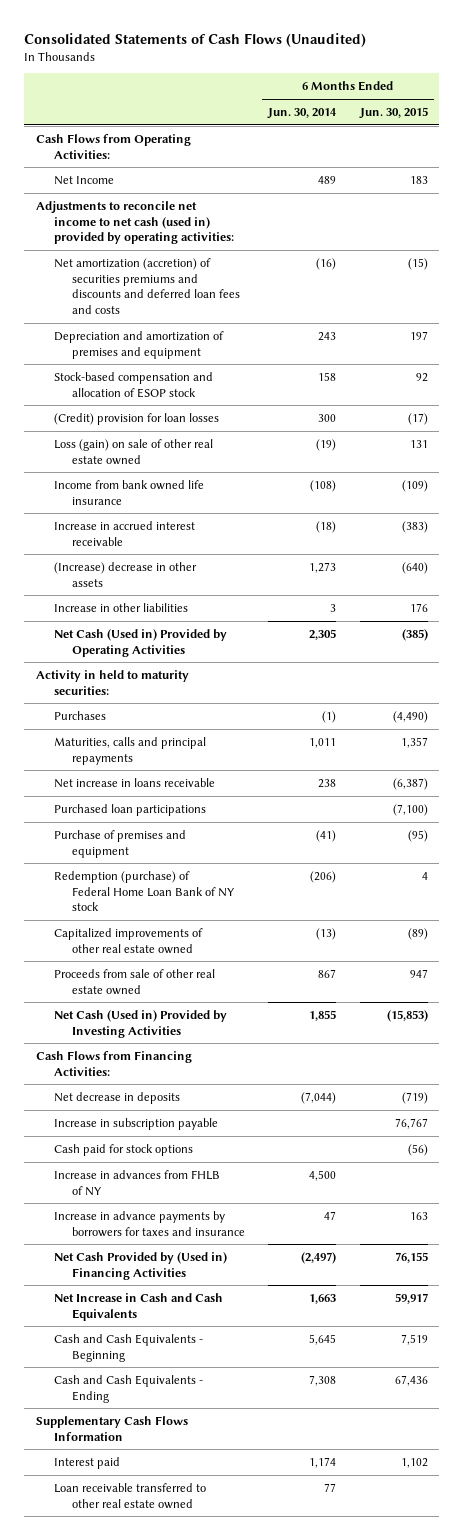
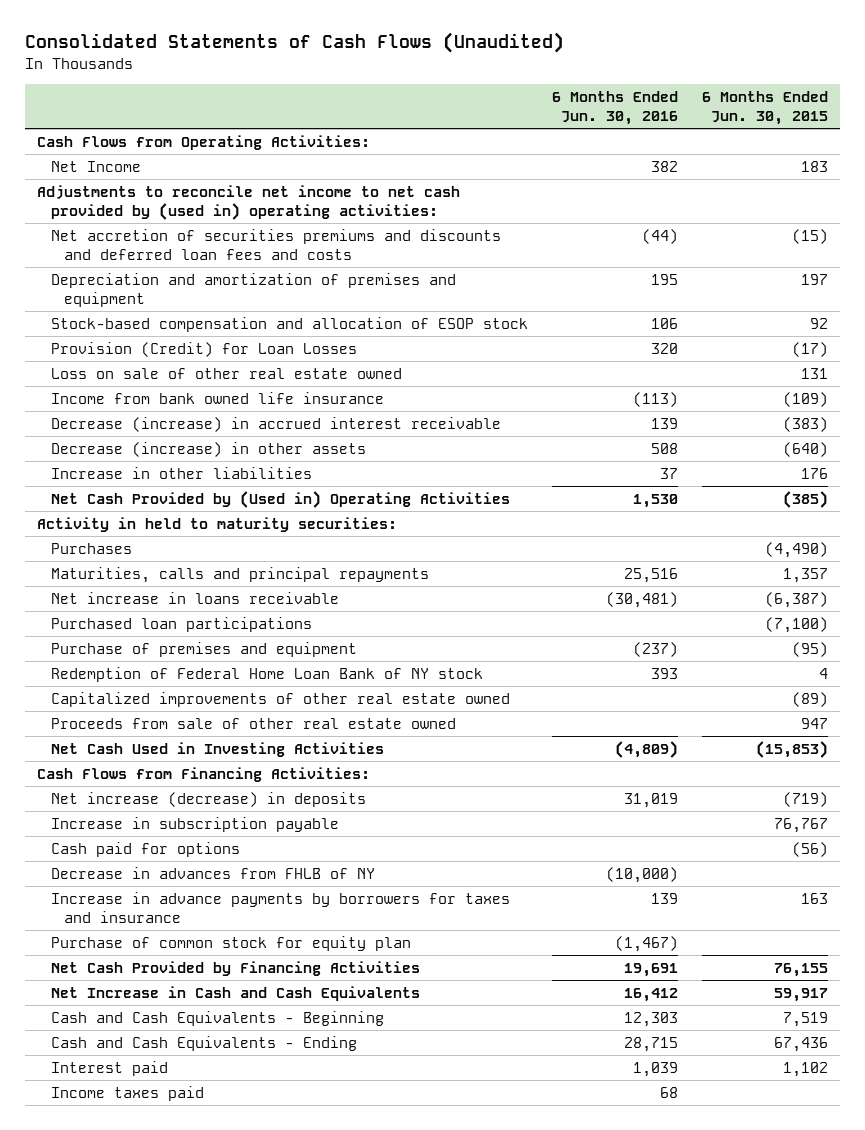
[267,108,338,120] Jun. 30, 2014 -> none
none -> [551,90,678,125] 6 Months Ended Jun. 30, 2016
[36,200,234,245] Adjustments to reconcile net income to net cash (used in) provided by operating activities: -> [37,184,461,220] Adjustments to reconcile net income to net cash provided by (used in) operating activities:
[53,257,240,315] Net amortization (accretion) of securities premiums and discounts and deferred loan fees and costs -> [50,228,501,260] Net accretion of securities premiums and discounts and deferred loan fees and costs
[53,412,219,425] (Credit) provision for loan losses -> [50,341,357,357] Provision (Credit) for Loan Losses
[53,438,213,465] Loss (gain) on sale of other real estate owned -> [50,367,402,379] Loss on sale of other real estate owned
[53,520,195,546] Increase in accrued interest receivable -> [50,416,501,432] Decrease (increase) in accrued interest receivable
[53,561,197,587] (Increase) decrease in other assets -> [50,441,366,457] Decrease (increase) in other assets
[53,628,227,657] Net Cash (Used in) Provided by Operating Activities -> [50,490,510,508] Net Cash Provided by (Used in) Operating Activities
[53,870,235,912] Redemption (purchase) of Federal Home Loan Bank of NY stock -> [50,666,483,682] Redemption of Federal Home Loan Bank of NY stock
[53,1009,227,1038] Net Cash (Used in) Provided by Investing Activities -> [50,741,384,757] Net Cash Used in Investing Activities
[53,1091,180,1104] Net decrease in deposits -> [50,791,366,807] Net increase (decrease) in deposits
[53,1143,193,1156] Cash paid for stock options -> [50,841,240,857] Cash paid for options
[53,1169,220,1196] Increase in advances from FHLB of NY -> [50,866,375,879] Decrease in advances from FHLB of NY
none -> [50,935,411,951] Purchase of common stock for equity plan
[53,1251,227,1280] Net Cash Provided by (Used in) Financing Activities -> [50,960,420,976] Net Cash Provided by Financing Activities
[36,1415,189,1441] Supplementary Cash Flows Information -> none
[53,1482,206,1509] Loan receivable transferred to other real estate owned -> none
none -> [50,1085,204,1101] Income taxes paid

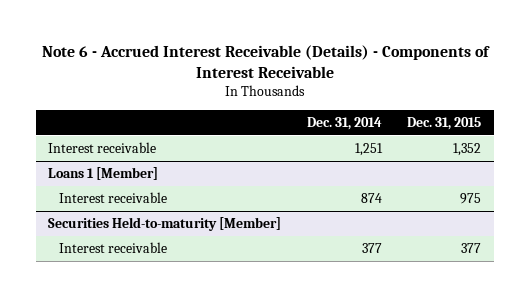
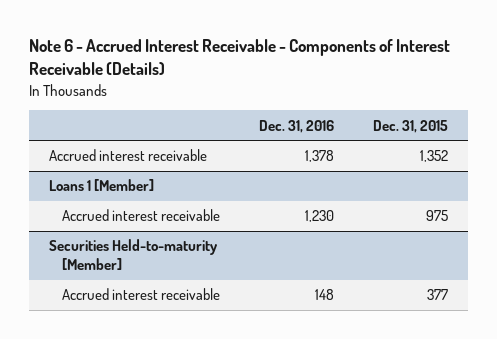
[41,44,490,78] Note 6 - Accrued Interest Receivable (Details) - Components of Interest Receivable -> [29,39,451,76] Note 6 - Accrued Interest Receivable - Components of Interest Receivable (Details)
[306,116,382,130] Dec. 31, 2014 -> none
none -> [259,119,335,133] Dec. 31, 2016
[48,142,157,154] Interest receivable -> [48,149,207,162] Accrued interest receivable
[58,192,167,204] Interest receivable -> [61,209,220,222] Accrued interest receivable
[58,242,167,254] Interest receivable -> [61,288,220,301] Accrued interest receivable

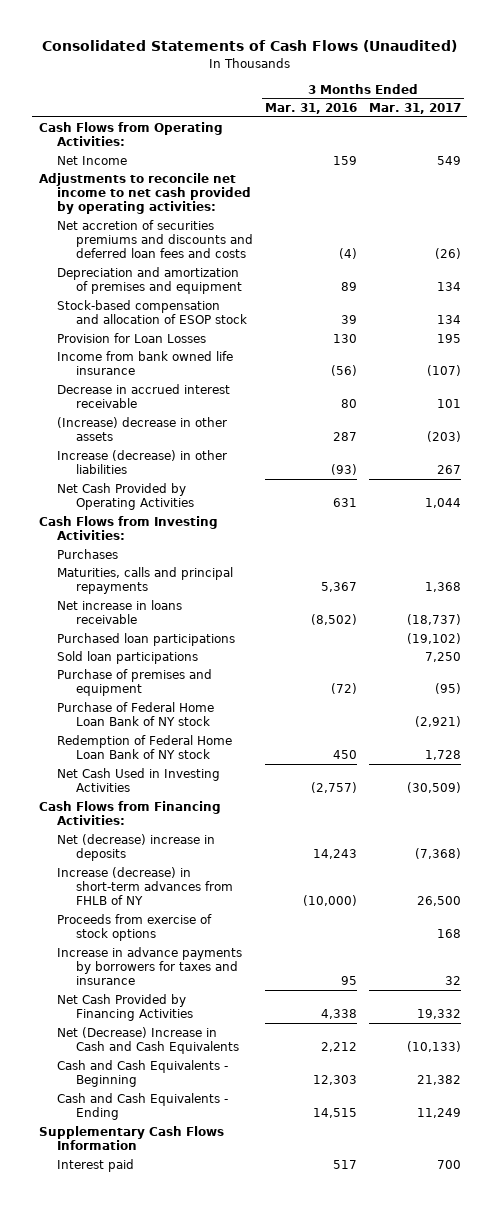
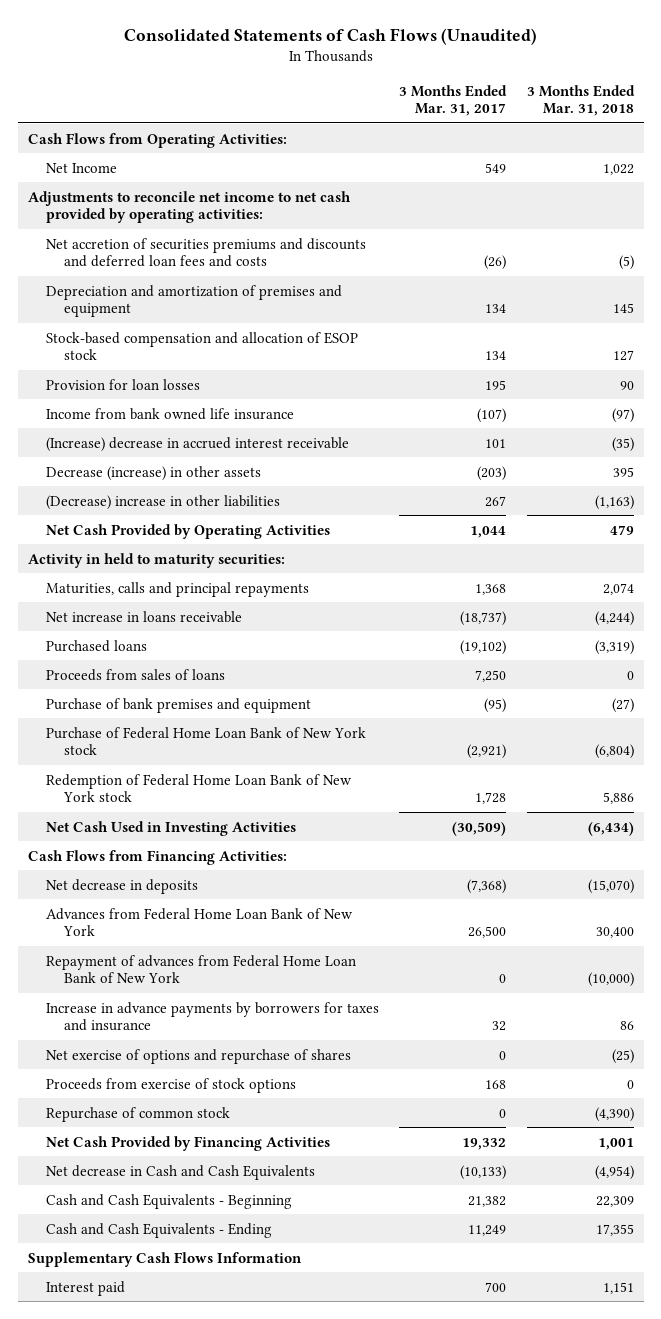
[264,103,357,115] Mar. 31, 2016 -> none
none -> [526,84,635,117] 3 Months Ended Mar. 31, 2018
[57,332,207,343] Provision for Loan Losses -> [45,378,200,390] Provision for loan losses
[57,383,231,408] Decrease in accrued interest receivable -> [45,436,349,452] (Increase) decrease in accrued interest receivable
[57,416,228,441] (Increase) decrease in other assets -> [45,465,261,481] Decrease (increase) in other assets
[57,449,228,474] Increase (decrease) in other liabilities -> [45,494,280,510] (Decrease) increase in other liabilities
[38,515,218,540] Cash Flows from Investing Activities: -> none
[57,548,119,559] Purchases -> none
none -> [27,552,285,568] Activity in held to maturity securities:
[57,632,236,646] Purchased loan participations -> [45,639,147,652] Purchased loans
[57,650,199,664] Sold loan participations -> [45,668,225,681] Proceeds from sales of loans
[57,668,213,696] Purchase of premises and equipment -> [45,697,311,713] Purchase of bank premises and equipment
[57,701,215,726] Purchase of Federal Home Loan Bank of NY stock -> [45,726,366,755] Purchase of Federal Home Loan Bank of New York stock
[57,734,233,759] Redemption of Federal Home Loan Bank of NY stock -> [45,773,352,802] Redemption of Federal Home Loan Bank of New York stock
[57,833,216,861] Net (decrease) increase in deposits -> [45,878,198,894] Net decrease in deposits
[57,866,233,906] Increase (decrease) in short-term advances from FHLB of NY -> [45,907,353,936] Advances from Federal Home Loan Bank of New York
none -> [45,954,356,983] Repayment of advances from Federal Home Loan Bank of New York
none -> [45,1048,351,1064] Net exercise of options and repurchase of shares
[57,913,213,941] Proceeds from exercise of stock options -> [45,1077,296,1093] Proceeds from exercise of stock options
none -> [45,1106,230,1122] Repurchase of common stock
[57,1026,239,1054] Net (Decrease) Increase in Cash and Cash Equivalents -> [45,1164,315,1180] Net decrease in Cash and Cash Equivalents

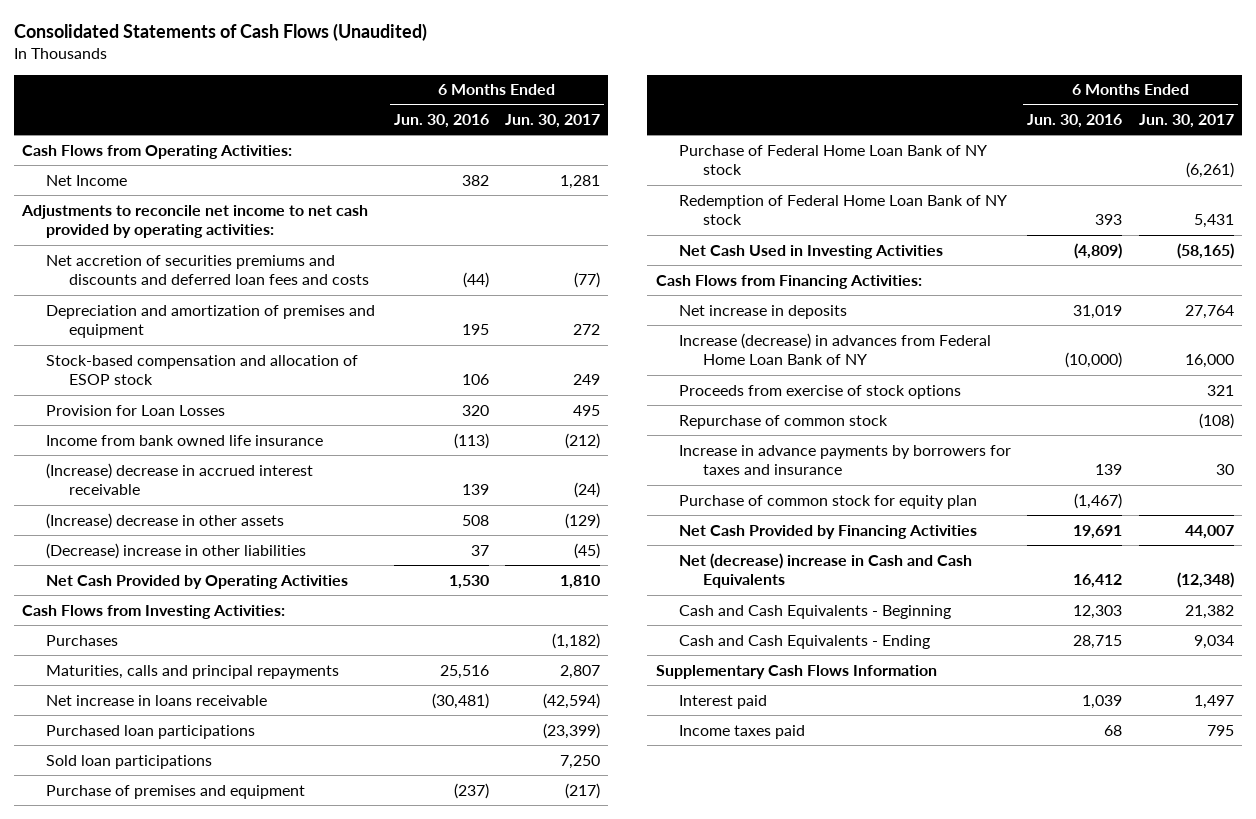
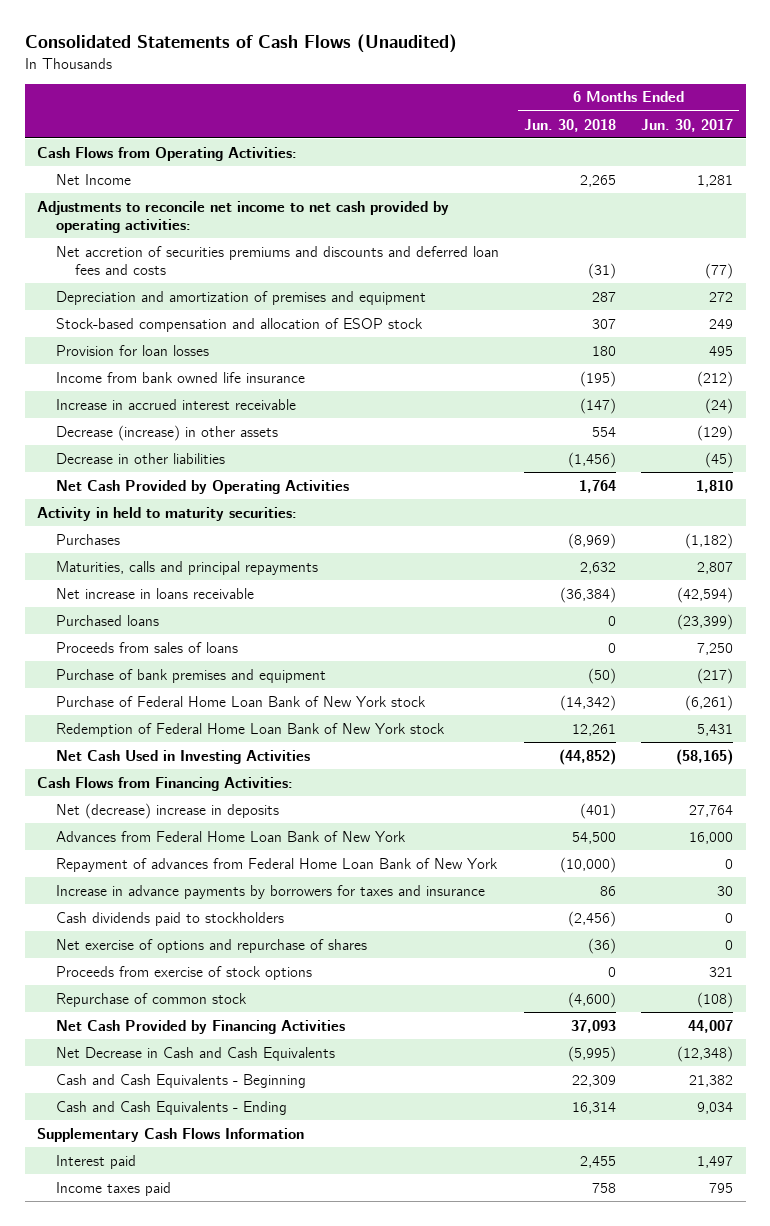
[394,114,490,129] Jun. 30, 2016 -> none
none -> [524,118,617,132] Jun. 30, 2018
[45,404,225,416] Provision for Loan Losses -> [55,344,209,356] Provision for loan losses
[45,462,313,496] (Increase) decrease in accrued interest receivable -> [55,398,296,410] Increase in accrued interest receivable
[45,512,284,529] (Increase) decrease in other assets -> [55,424,278,441] Decrease (increase) in other assets
[45,542,306,559] (Decrease) increase in other liabilities -> [55,452,225,464] Decrease in other liabilities
[22,604,286,619] Cash Flows from Investing Activities: -> none
none -> [37,506,298,521] Activity in held to maturity securities:
[45,724,255,739] Purchased loan participations -> [55,614,159,626] Purchased loans
[45,754,212,769] Sold loan participations -> [55,641,238,653] Proceeds from sales of loans
[45,784,305,799] Purchase of premises and equipment -> [55,668,326,683] Purchase of bank premises and equipment
[679,144,988,176] Purchase of Federal Home Loan Bank of NY stock -> [55,695,426,707] Purchase of Federal Home Loan Bank of New York stock
[679,194,1008,226] Redemption of Federal Home Loan Bank of NY stock -> [55,722,445,737] Redemption of Federal Home Loan Bank of New York stock
[679,304,848,319] Net increase in deposits -> [55,802,279,819] Net (decrease) increase in deposits
[679,332,992,366] Increase (decrease) in advances from Federal Home Loan Bank of NY -> [55,830,406,842] Advances from Federal Home Loan Bank of New York
none -> [55,857,498,872] Repayment of advances from Federal Home Loan Bank of New York
[679,444,1012,476] Increase in advance payments by borrowers for taxes and insurance -> [55,884,485,899] Increase in advance payments by borrowers for taxes and insurance
none -> [55,911,284,926] Cash dividends paid to stockholders
none -> [55,938,367,953] Net exercise of options and repurchase of shares
[679,494,978,509] Purchase of common stock for equity plan -> none
[679,552,973,589] Net (decrease) increase in Cash and Cash Equivalents -> [55,1046,335,1061] Net Decrease in Cash and Cash Equivalents

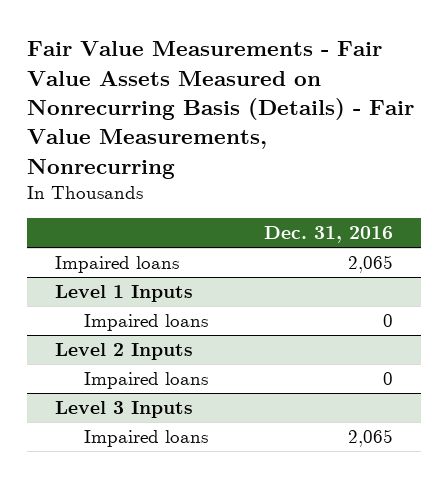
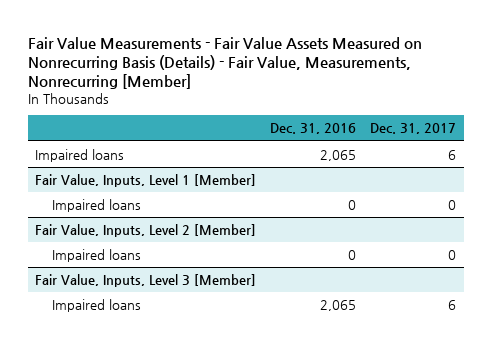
[26,41,414,179] Fair Value Measurements - Fair Value Assets Measured on Nonrecurring Basis (Details) - Fair Value Measurements, Nonrecurring -> [28,36,423,90] Fair Value Measurements - Fair Value Assets Measured on Nonrecurring Basis (Details) - Fair Value, Measurements, Nonrecurring [Member]
none -> [370,123,457,135] Dec. 31, 2017
[54,285,193,303] Level 1 Inputs -> [35,173,257,187] Fair Value, Inputs, Level 1 [Member]
[54,343,193,361] Level 2 Inputs -> [35,223,257,237] Fair Value, Inputs, Level 2 [Member]
[54,401,193,419] Level 3 Inputs -> [35,273,257,287] Fair Value, Inputs, Level 3 [Member]

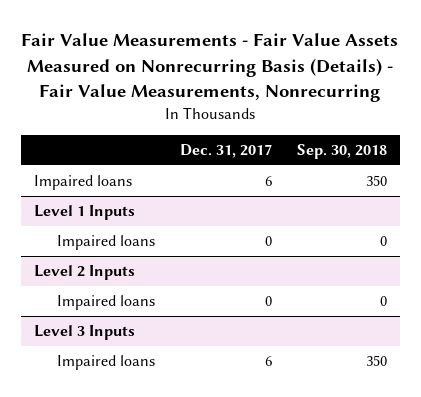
[28,36,423,90] Fair Value Measurements - Fair Value Assets Measured on Nonrecurring Basis (Details) - Fair Value, Measurements, Nonrecurring [Member] -> [21,33,399,102] Fair Value Measurements - Fair Value Assets Measured on Nonrecurring Basis (Details) - Fair Value Measurements, Nonrecurring
[270,123,357,135] Dec. 31, 2016 -> none
none -> [297,144,388,160] Sep. 30, 2018
[35,173,257,187] Fair Value, Inputs, Level 1 [Member] -> [33,205,135,221] Level 1 Inputs
[35,223,257,237] Fair Value, Inputs, Level 2 [Member] -> [33,265,135,281] Level 2 Inputs
[35,273,257,287] Fair Value, Inputs, Level 3 [Member] -> [33,325,135,341] Level 3 Inputs

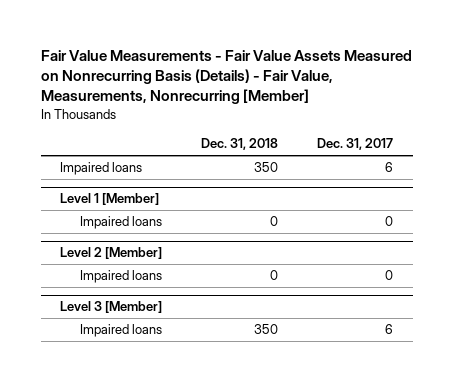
[21,33,399,102] Fair Value Measurements - Fair Value Assets Measured on Nonrecurring Basis (Details) - Fair Value Measurements, Nonrecurring -> [40,50,412,105] Fair Value Measurements - Fair Value Assets Measured on Nonrecurring Basis (Details) - Fair Value, Measurements, Nonrecurring [Member]
[297,144,388,160] Sep. 30, 2018 -> none
none -> [201,138,279,151] Dec. 31, 2018
[33,205,135,221] Level 1 Inputs -> [60,193,160,206] Level 1 [Member]
[33,265,135,281] Level 2 Inputs -> [60,247,163,260] Level 2 [Member]
[33,325,135,341] Level 3 Inputs -> [60,301,163,314] Level 3 [Member]

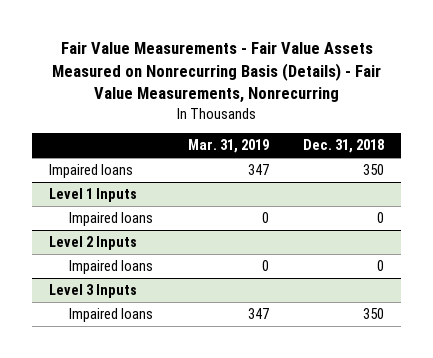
[40,50,412,105] Fair Value Measurements - Fair Value Assets Measured on Nonrecurring Basis (Details) - Fair Value, Measurements, Nonrecurring [Member] -> [51,42,381,104] Fair Value Measurements - Fair Value Assets Measured on Nonrecurring Basis (Details) - Fair Value Measurements, Nonrecurring
[317,138,394,151] Dec. 31, 2017 -> none
none -> [187,139,269,154] Mar. 31, 2019
[60,193,160,206] Level 1 [Member] -> [49,188,138,203] Level 1 Inputs
[60,247,163,260] Level 2 [Member] -> [49,236,138,251] Level 2 Inputs
[60,301,163,314] Level 3 [Member] -> [49,284,138,299] Level 3 Inputs

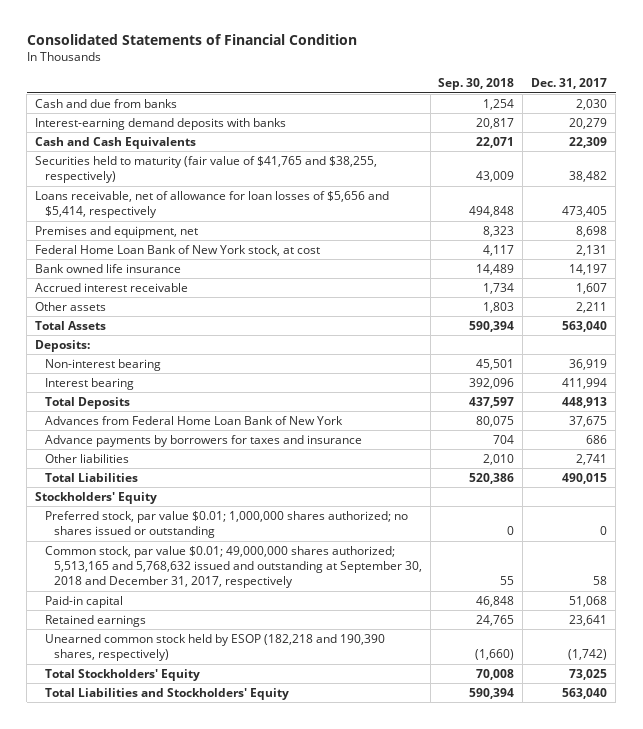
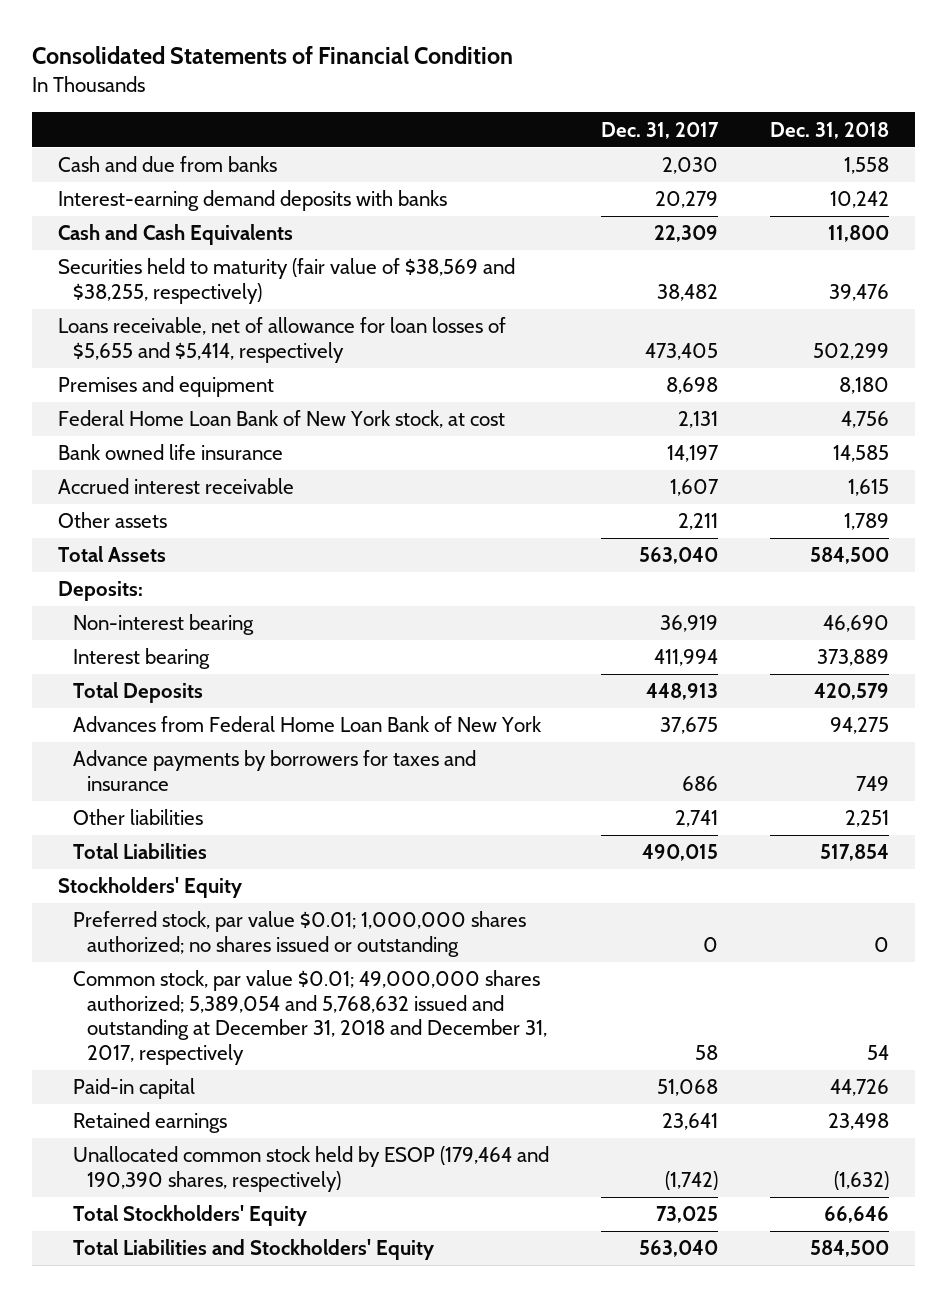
[438,78,515,91] Sep. 30, 2018 -> none
none -> [769,121,889,139] Dec. 31, 2018
[35,155,378,184] Securities held to maturity (fair value of $41,765 and $38,255, respectively) -> [58,258,516,304] Securities held to maturity (fair value of $38,569 and $38,255, respectively)
[35,190,390,219] Loans receivable, net of allowance for loan losses of $5,656 and $5,414, respectively -> [58,317,507,363] Loans receivable, net of allowance for loan losses of $5,655 and $5,414, respectively
[35,225,199,238] Premises and equipment, net -> [58,376,275,398] Premises and equipment
[44,545,422,589] Common stock, par value $0.01; 49,000,000 shares authorized; 5,513,165 and 5,768,632 issued and outstanding at September 30, 2018 and December 31, 2017, respectively -> [72,970,548,1065] Common stock, par value $0.01; 49,000,000 shares authorized; 5,389,054 and 5,768,632 issued and outstanding at December 31, 2018 and December 31, 2017, respectively
[44,633,385,662] Unearned common stock held by ESOP (182,218 and 190,390 shares, respectively) -> [72,1146,549,1192] Unallocated common stock held by ESOP (179,464 and 190,390 shares, respectively)

